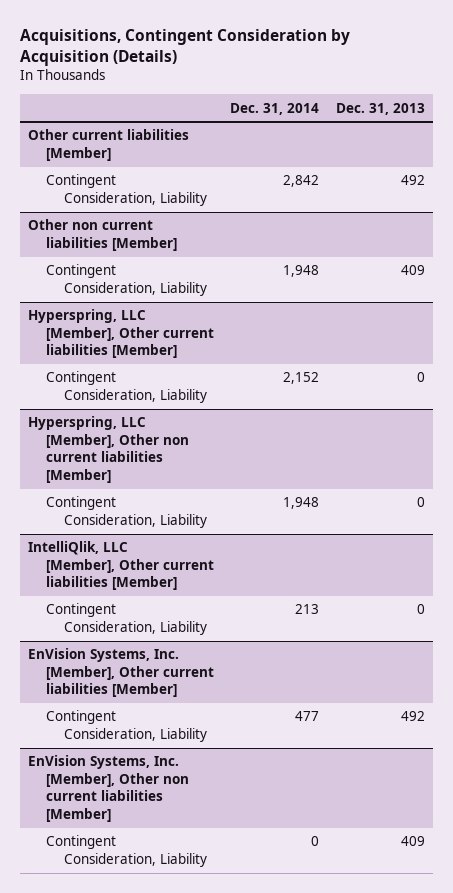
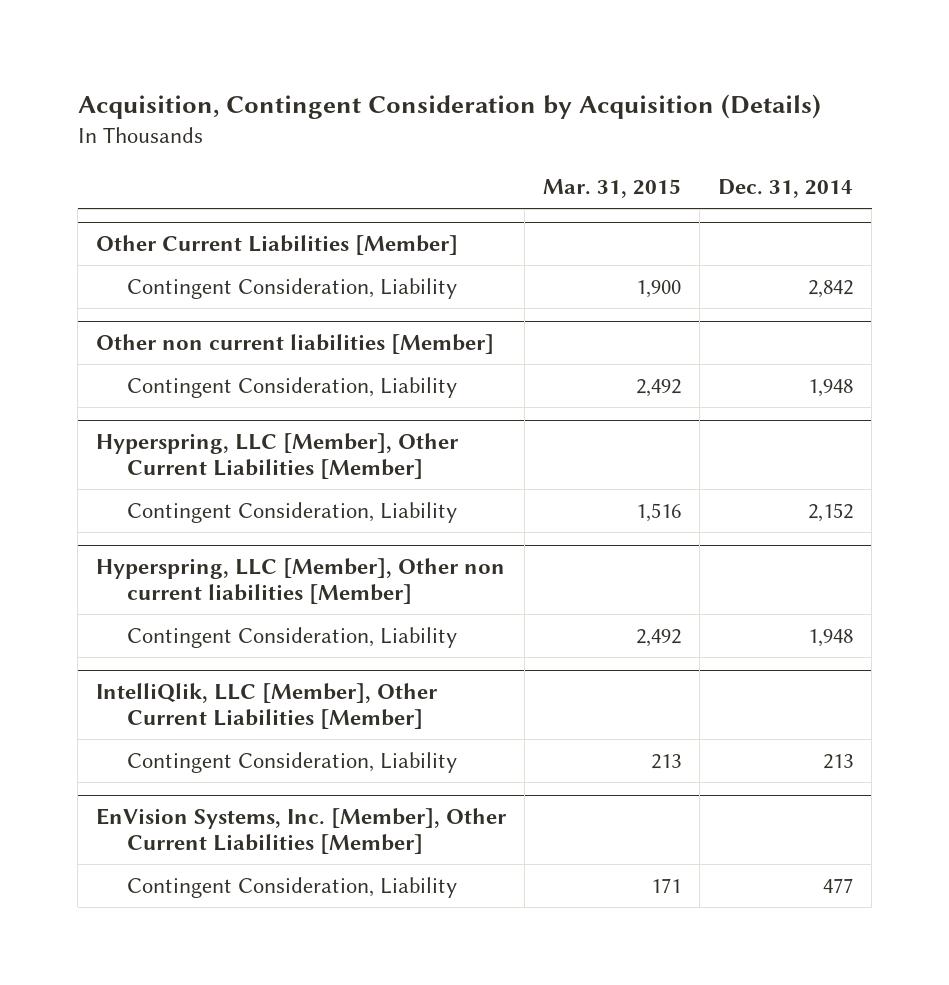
[19,29,350,67] Acquisitions, Contingent Consideration by Acquisition (Details) -> [77,93,821,119] Acquisition, Contingent Consideration by Acquisition (Details)
[335,102,425,115] Dec. 31, 2013 -> none
none -> [543,178,682,198] Mar. 31, 2015
[28,129,190,161] Other current liabilities [Member] -> [96,234,459,255] Other Current Liabilities [Member]
[28,309,215,359] Hyperspring, LLC [Member], Other current liabilities [Member] -> [96,432,460,479] Hyperspring, LLC [Member], Other Current Liabilities [Member]
[28,541,215,591] IntelliQlik, LLC [Member], Other current liabilities [Member] -> [96,682,439,729] IntelliQlik, LLC [Member], Other Current Liabilities [Member]
[28,648,215,698] EnVision Systems, Inc. [Member], Other current liabilities [Member] -> [96,807,508,854] EnVision Systems, Inc. [Member], Other Current Liabilities [Member]
[28,755,190,822] EnVision Systems, Inc. [Member], Other non current liabilities [Member] -> none
[46,835,208,867] Contingent Consideration, Liability -> none

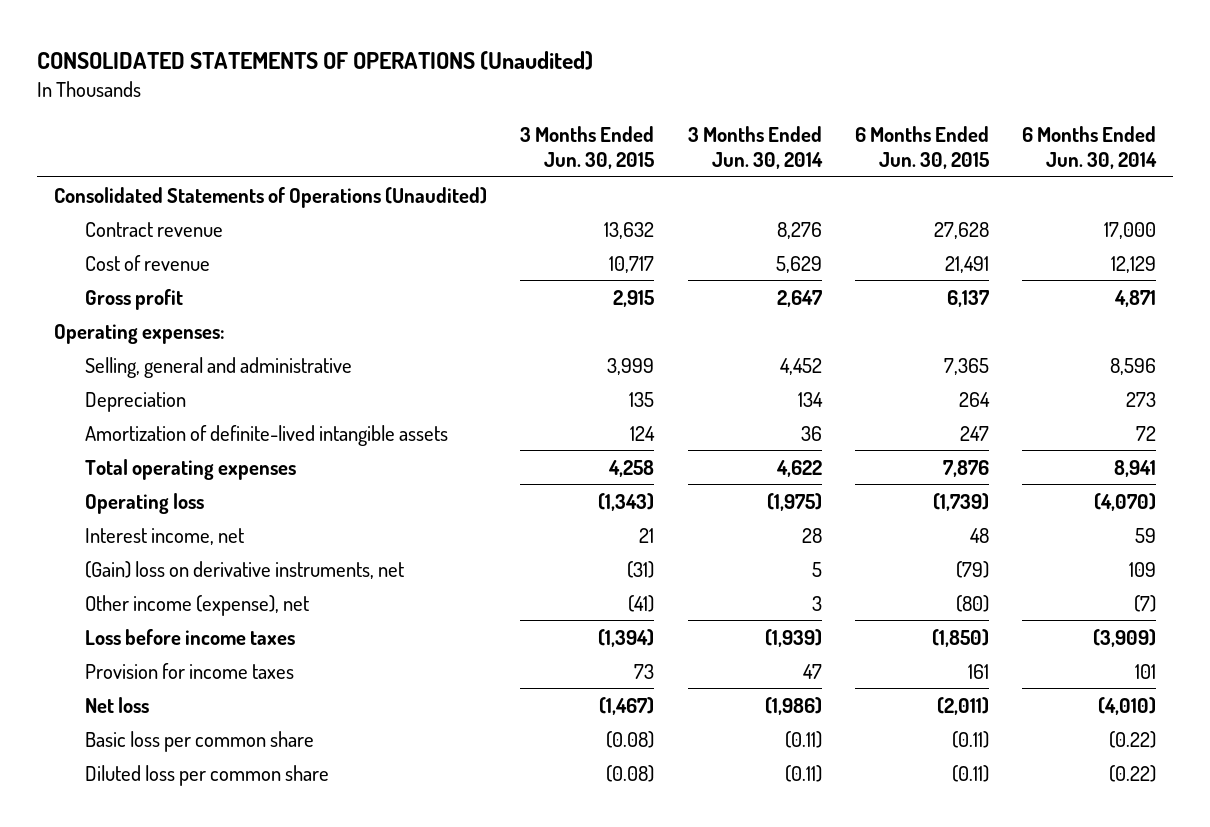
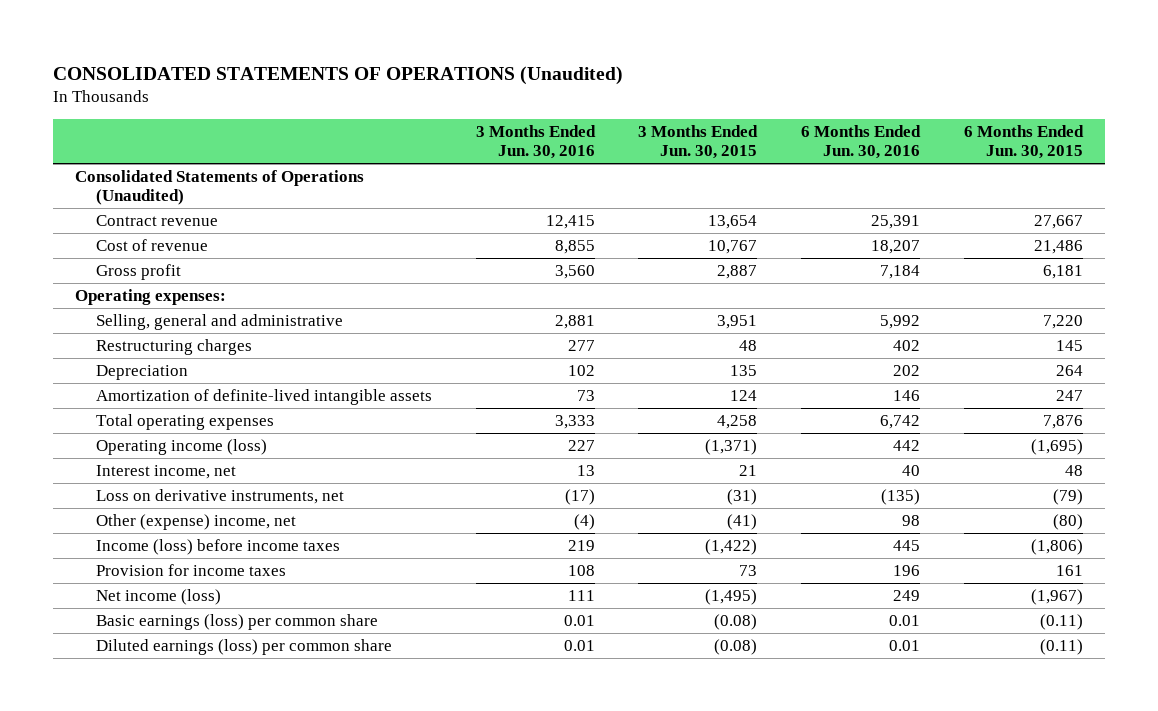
[687,125,823,170] 3 Months Ended Jun. 30, 2014 -> none
[1022,125,1158,170] 6 Months Ended Jun. 30, 2014 -> none
none -> [475,124,596,160] 3 Months Ended Jun. 30, 2016
none -> [801,124,922,160] 6 Months Ended Jun. 30, 2016
[604,221,655,239] 13,632 -> [708,214,758,229] 13,654
[933,221,989,239] 27,628 -> [1034,214,1084,229] 27,667
[609,255,655,273] 10,717 -> [708,239,758,254] 10,767
[944,255,989,273] 21,491 -> [1034,239,1084,254] 21,486
[613,289,655,307] 2,915 -> [717,264,758,279] 2,887
[946,289,989,307] 6,137 -> [1043,264,1084,279] 6,181
[607,357,655,375] 3,999 -> [717,314,758,329] 3,951
[943,357,989,375] 7,365 -> [1043,314,1084,329] 7,220
none -> [95,338,252,355] Restructuring charges
[84,492,204,514] Operating loss -> [95,438,267,455] Operating income (loss)
[598,492,655,511] (1,343) -> [705,438,758,455] (1,371)
[932,492,989,511] (1,739) -> [1031,438,1084,455] (1,695)
[84,560,404,579] (Gain) loss on derivative instruments, net -> [95,488,344,504] Loss on derivative instruments, net
[84,594,309,616] Other income (expense), net -> [95,513,296,530] Other (expense) income, net
[84,628,295,645] Loss before income taxes -> [95,538,340,555] Income (loss) before income taxes
[598,628,655,647] (1,394) -> [705,538,758,555] (1,422)
[931,628,989,647] (1,850) -> [1031,538,1084,555] (1,806)
[84,696,149,713] Net loss -> [95,588,221,605] Net income (loss)
[599,696,655,715] (1,467) -> [705,588,758,605] (1,495)
[936,696,989,715] (2,011) -> [1031,588,1084,605] (1,967)
[84,730,314,752] Basic loss per common share -> [95,613,378,630] Basic earnings (loss) per common share
[84,764,329,786] Diluted loss per common share -> [95,638,392,655] Diluted earnings (loss) per common share

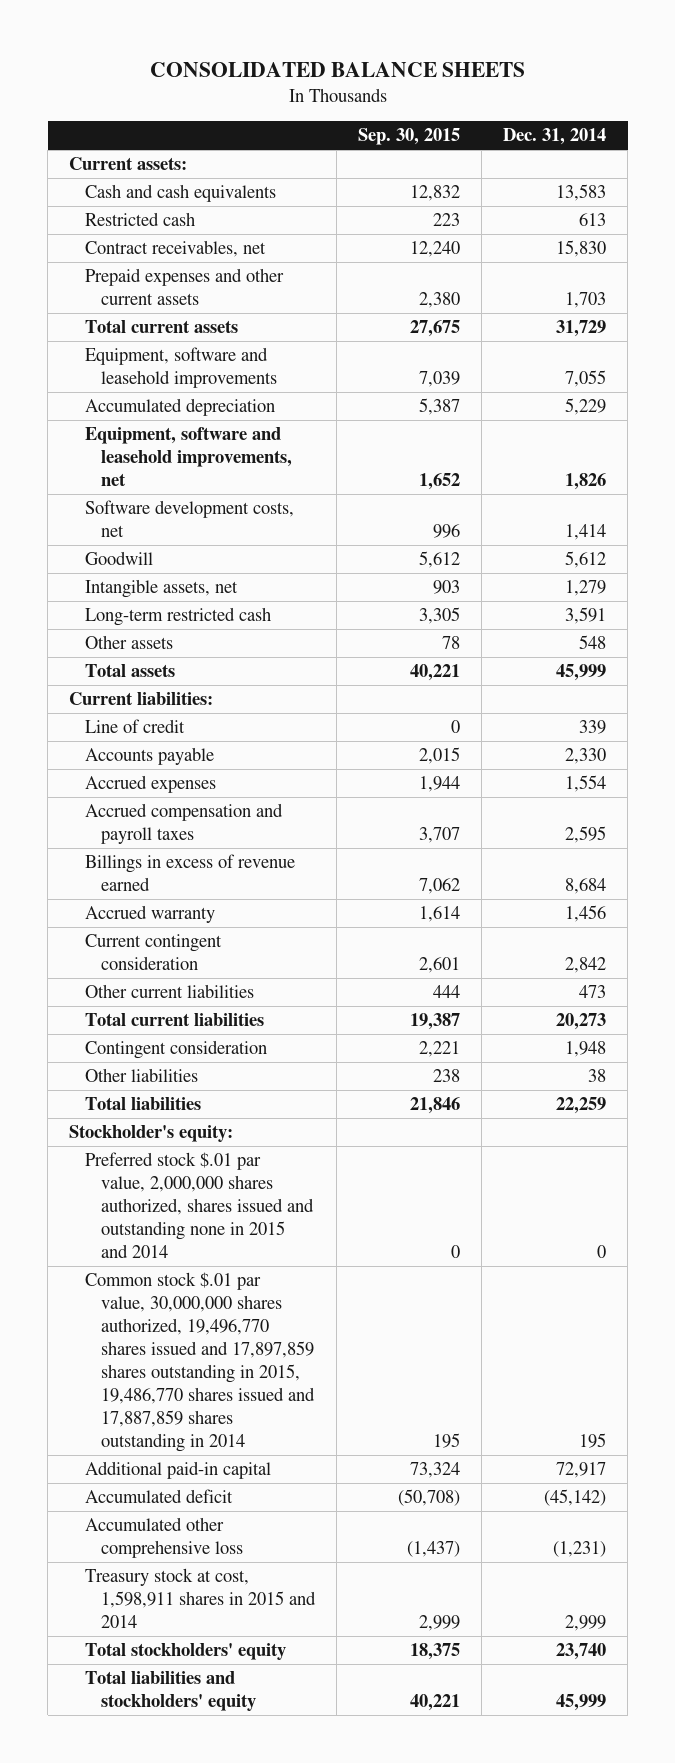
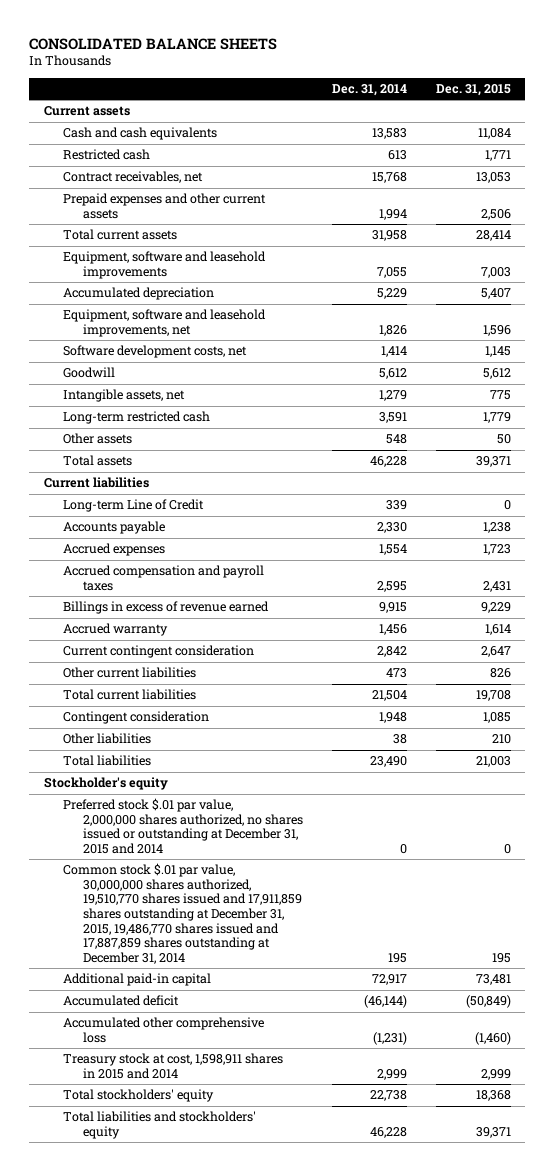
[357,128,460,146] Sep. 30, 2015 -> none
none -> [435,83,511,96] Dec. 31, 2015
[69,157,188,171] Current assets: -> [43,106,130,117] Current assets
[556,240,607,258] 15,830 -> [371,172,407,184] 15,768
[565,292,607,309] 1,703 -> [378,208,407,220] 1,994
[556,320,607,338] 31,729 -> [371,230,407,242] 31,958
[556,664,607,682] 45,999 -> [369,456,407,468] 46,228
[69,692,214,706] Current liabilities: -> [43,477,149,489] Current liabilities
[85,719,186,734] Line of credit -> [63,499,205,513] Long-term Line of Credit
[565,878,607,895] 8,684 -> [378,602,407,614] 9,915
[556,1013,607,1031] 20,273 -> [371,690,407,702] 21,504
[556,1097,607,1115] 22,259 -> [369,756,407,768] 23,490
[69,1125,234,1143] Stockholder's equity: -> [43,777,168,791] Stockholder's equity
[85,1152,314,1259] Preferred stock $.01 par value, 2,000,000 shares authorized, shares issued and outstanding none in 2015 and 2014 -> [63,798,303,854] Preferred stock $.01 par value, 2,000,000 shares authorized, no shares issued or outstanding at December 31, 2015 and 2014
[85,1272,315,1452] Common stock $.01 par value, 30,000,000 shares authorized, 19,496,770 shares issued and 17,897,859 shares outstanding in 2015, 19,486,770 shares issued and 17,887,859 shares outstanding in 2014 -> [63,863,302,964] Common stock $.01 par value, 30,000,000 shares authorized, 19,510,770 shares issued and 17,911,859 shares outstanding at December 31, 2015, 19,486,770 shares issued and 17,887,859 shares outstanding at December 31, 2014
[544,1489,607,1507] (45,142) -> [363,995,407,1009] (46,144)
[556,1643,607,1661] 23,740 -> [369,1090,407,1102] 22,738
[556,1694,607,1712] 45,999 -> [369,1126,407,1138] 46,228

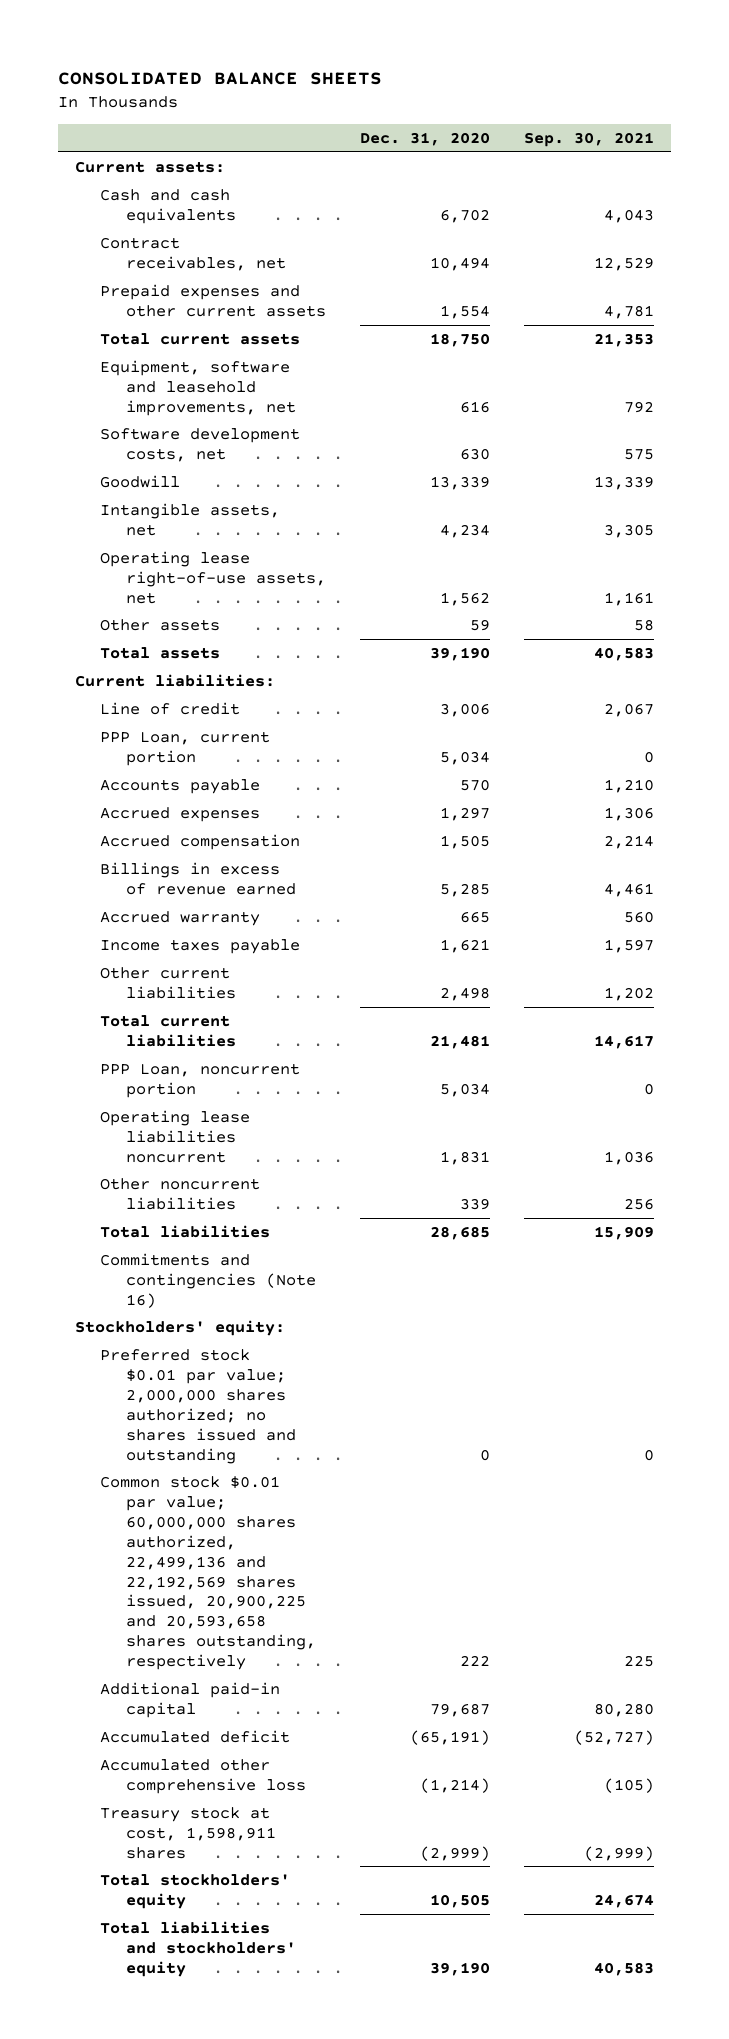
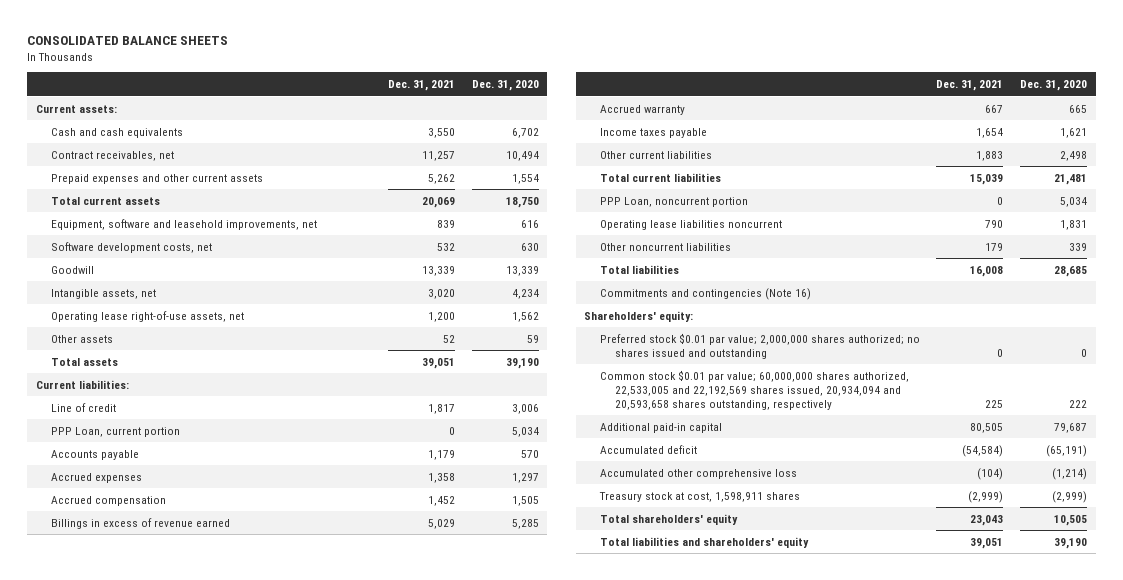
[524,132,655,148] Sep. 30, 2021 -> none
none -> [387,80,455,92] Dec. 31, 2021
[74,1319,285,1336] Stockholders' equity: -> [584,310,694,322] Shareholders' equity:
[100,1475,316,1671] Common stock $0.01 par value; 60,000,000 shares authorized, 22,499,136 and 22,192,569 shares issued, 20,900,225 and 20,593,658 shares outstanding, respectively -> [599,369,909,410] Common stock $0.01 par value; 60,000,000 shares authorized, 22,533,005 and 22,192,569 shares issued, 20,934,094 and 20,593,658 shares outstanding, respectively
[100,1873,291,1909] Total stockholders' equity -> [599,513,738,525] Total shareholders' equity
[100,1920,296,1977] Total liabilities and stockholders' equity -> [599,536,809,548] Total liabilities and shareholders' equity

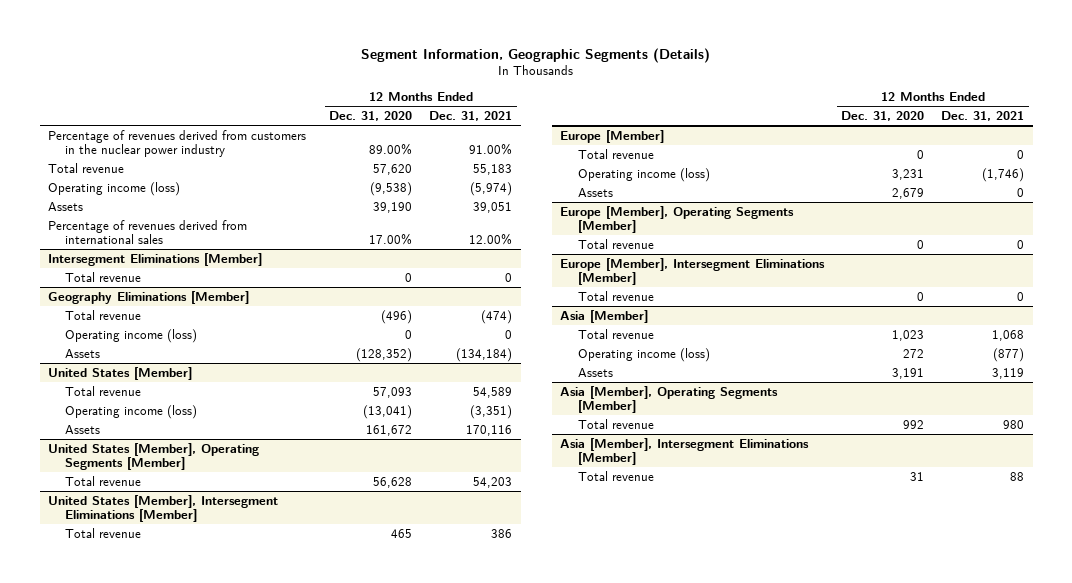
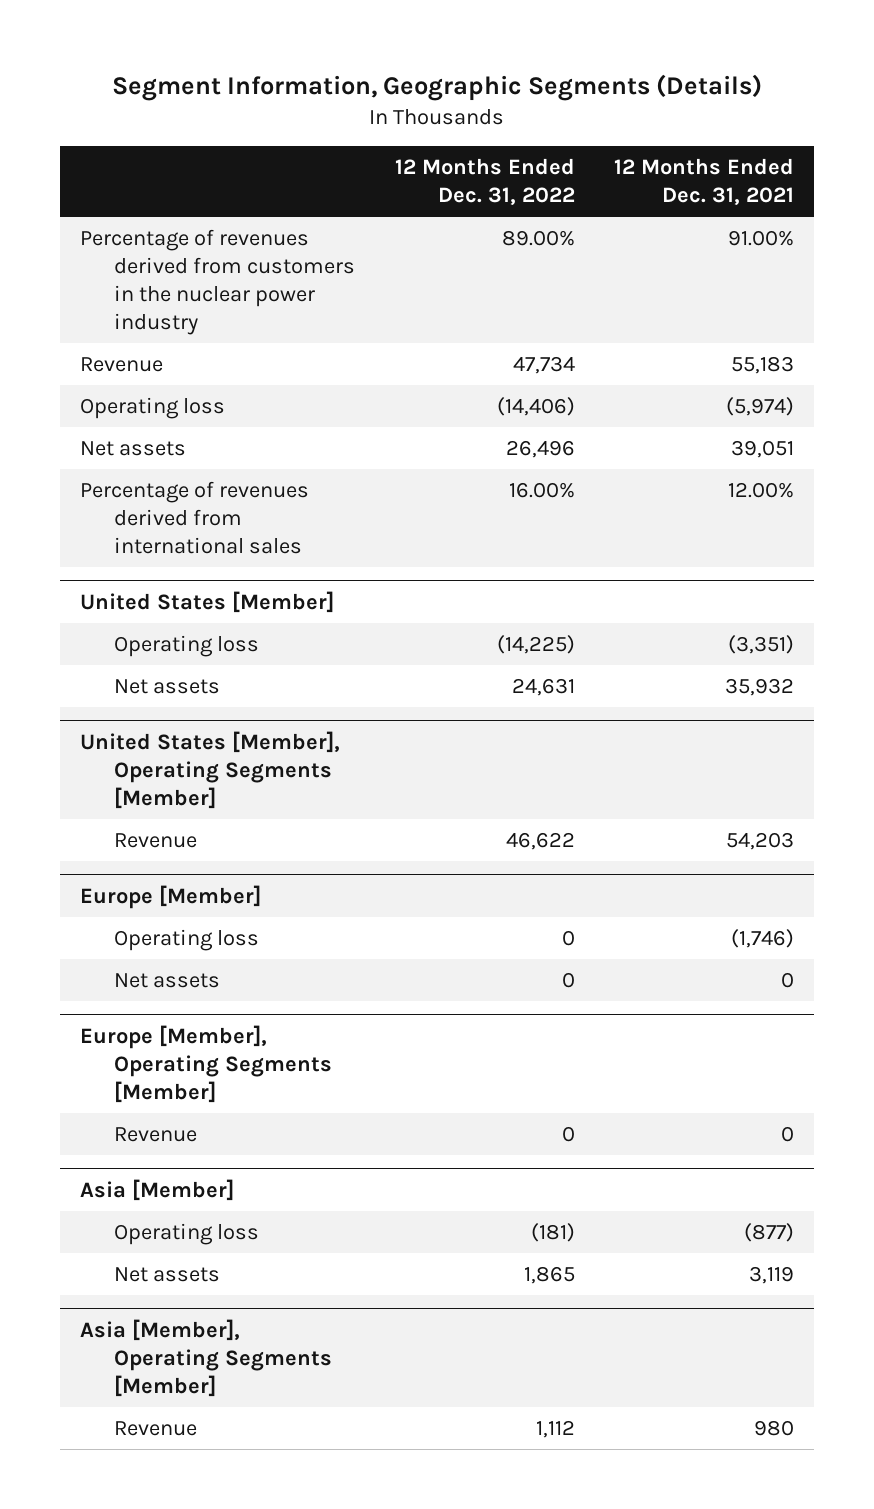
[329,111,413,122] Dec. 31, 2020 -> none
none -> [394,158,575,205] 12 Months Ended Dec. 31, 2022
[48,162,125,173] Total revenue -> [79,357,163,373] Revenue
[48,181,181,196] Operating income (loss) -> [79,397,225,420] Operating loss
[48,201,84,211] Assets -> [79,441,186,457] Net assets
[48,252,263,266] Intersegment Eliminations [Member] -> none
[65,271,142,282] Total revenue -> none
[48,290,250,304] Geography Eliminations [Member] -> none
[65,309,142,320] Total revenue -> none
[65,328,198,343] Operating income (loss) -> none
[65,348,101,358] Assets -> none
[65,385,142,396] Total revenue -> none
[65,404,198,419] Operating income (loss) -> [113,635,259,658] Operating loss
[65,424,101,434] Assets -> [113,679,220,695] Net assets
[466,424,513,436] 170,116 -> [725,678,795,697] 35,932
[48,494,279,523] United States [Member], Intersegment Eliminations [Member] -> none
[65,527,142,538] Total revenue -> none
[65,475,142,486] Total revenue -> [113,833,197,849] Revenue
[577,148,654,159] Total revenue -> none
[577,167,710,182] Operating income (loss) -> [113,929,259,952] Operating loss
[577,187,613,197] Assets -> [113,973,220,989] Net assets
[560,257,826,286] Europe [Member], Intersegment Eliminations [Member] -> none
[577,290,654,301] Total revenue -> none
[577,238,654,249] Total revenue -> [113,1127,197,1143] Revenue
[577,328,654,339] Total revenue -> none
[577,347,710,362] Operating income (loss) -> [113,1223,259,1246] Operating loss
[577,367,613,377] Assets -> [113,1267,220,1283] Net assets
[560,437,810,466] Asia [Member], Intersegment Eliminations [Member] -> none
[577,470,654,481] Total revenue -> none
[577,418,654,429] Total revenue -> [113,1421,197,1437] Revenue

